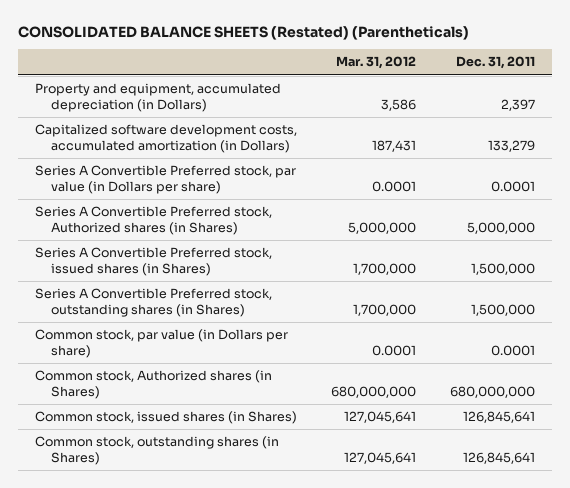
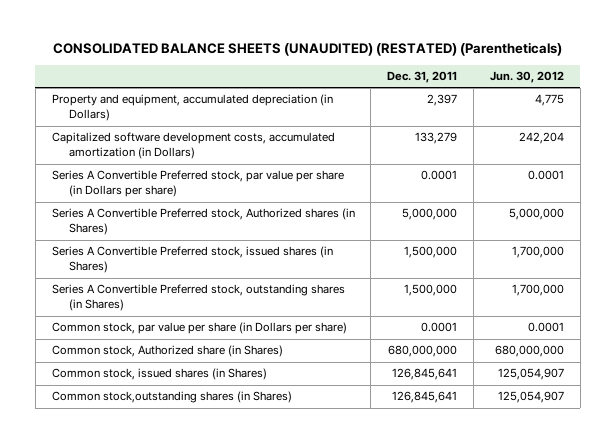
[18,26,470,41] CONSOLIDATED BALANCE SHEETS (Restated) (Parentheticals) -> [52,42,562,57] CONSOLIDATED BALANCE SHEETS (UNAUDITED) (RESTATED) (Parentheticals)
[335,56,416,70] Mar. 31, 2012 -> none
none -> [490,71,565,84] Jun. 30, 2012
[34,165,296,195] Series A Convertible Preferred stock, par value (in Dollars per share) -> [51,170,344,198] Series A Convertible Preferred stock, par value per share (in Dollars per share)
[34,329,288,359] Common stock, par value (in Dollars per share) -> [51,322,347,335] Common stock, par value per share (in Dollars per share)
[34,370,272,400] Common stock, Authorized shares (in Shares) -> [51,345,283,358] Common stock, Authorized share (in Shares)
[34,436,279,466] Common stock, outstanding shares (in Shares) -> [51,391,292,404] Common stock,outstanding shares (in Shares)

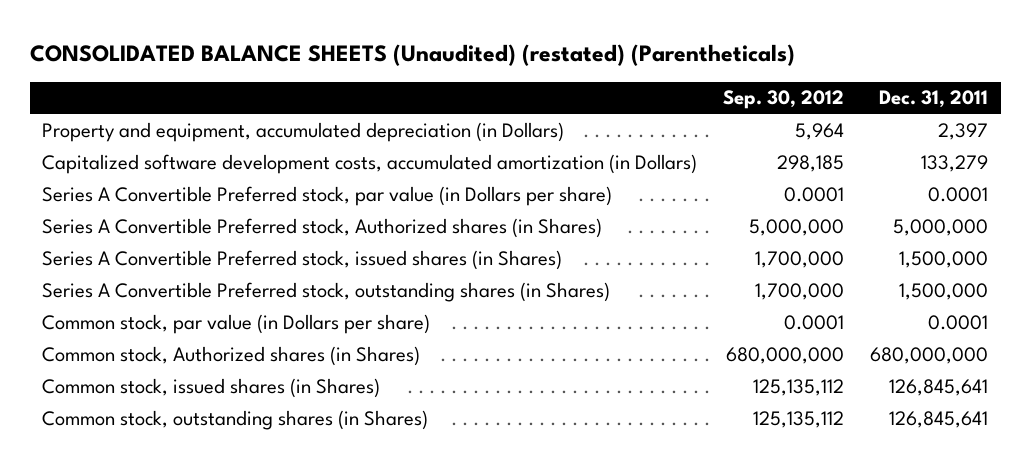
[52,42,562,57] CONSOLIDATED BALANCE SHEETS (UNAUDITED) (RESTATED) (Parentheticals) -> [29,44,795,67] CONSOLIDATED BALANCE SHEETS (Unaudited) (restated) (Parentheticals)
[490,71,565,84] Jun. 30, 2012 -> none
none -> [723,90,845,110] Sep. 30, 2012
[51,170,344,198] Series A Convertible Preferred stock, par value per share (in Dollars per share) -> [42,185,613,206] Series A Convertible Preferred stock, par value (in Dollars per share)
[51,322,347,335] Common stock, par value per share (in Dollars per share) -> [42,313,431,334] Common stock, par value (in Dollars per share)
[51,345,283,358] Common stock, Authorized share (in Shares) -> [42,345,421,366] Common stock, Authorized shares (in Shares)
[51,391,292,404] Common stock,outstanding shares (in Shares) -> [42,409,429,430] Common stock, outstanding shares (in Shares)

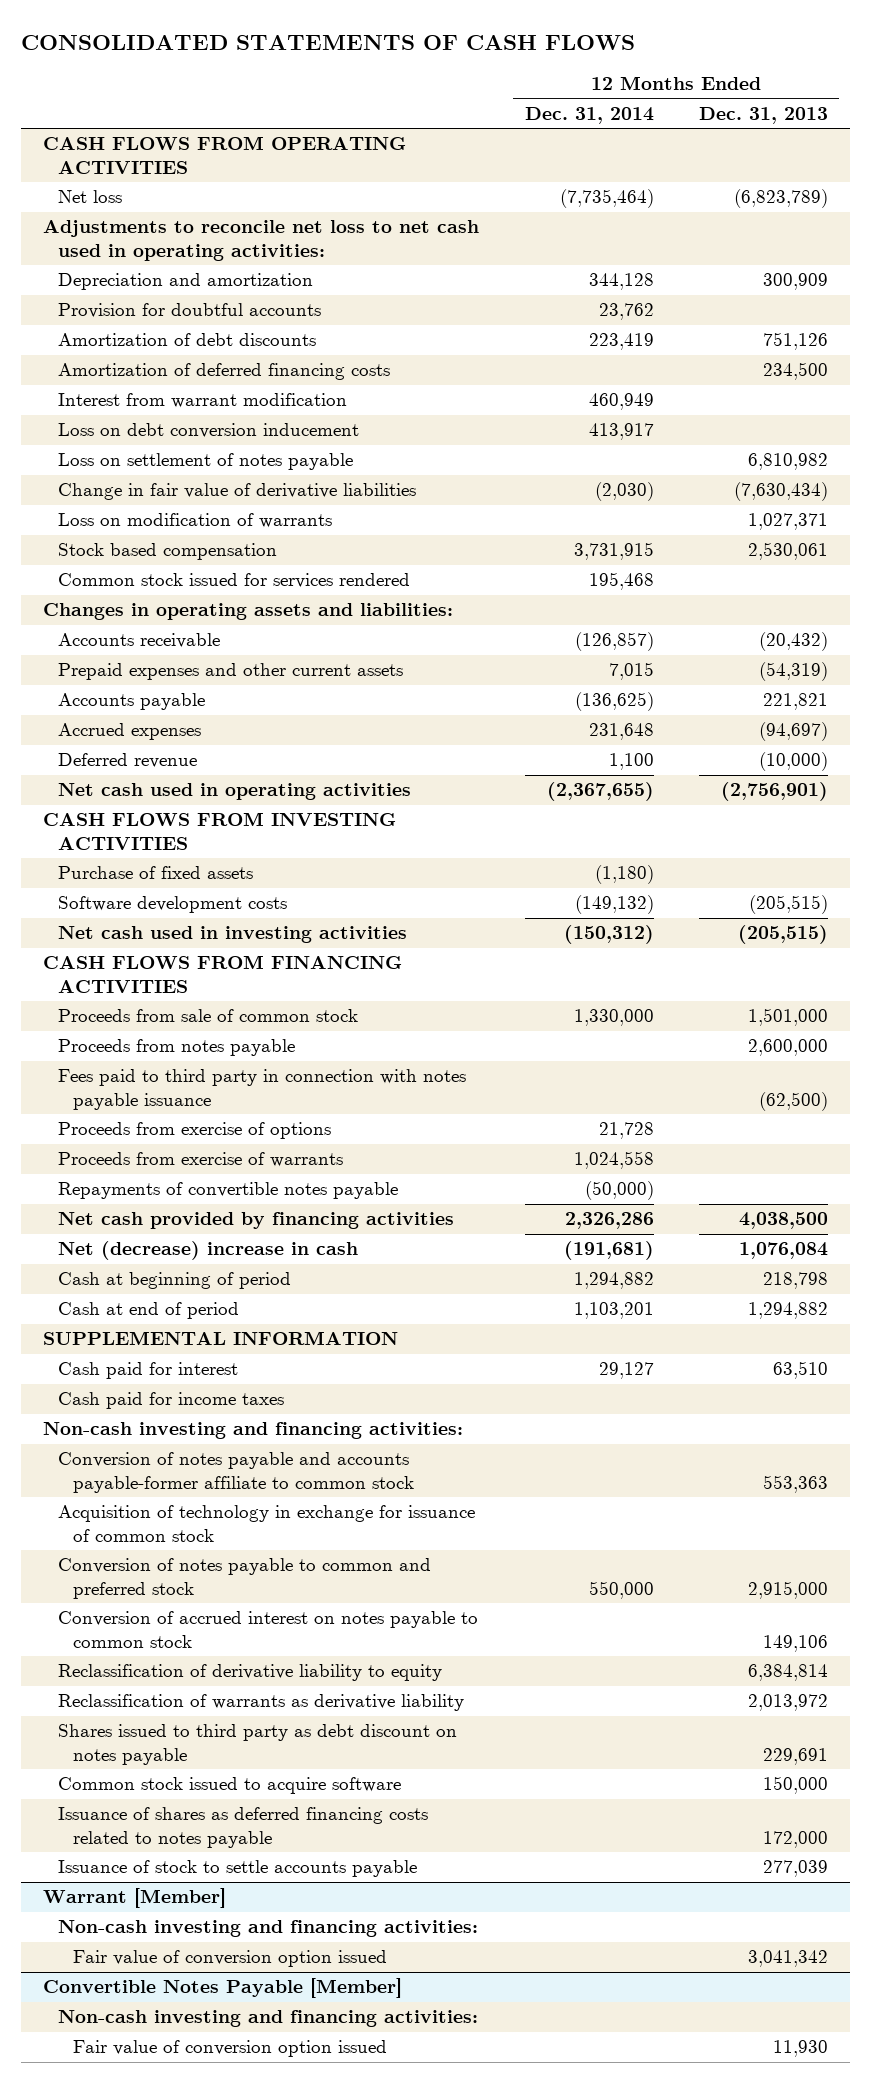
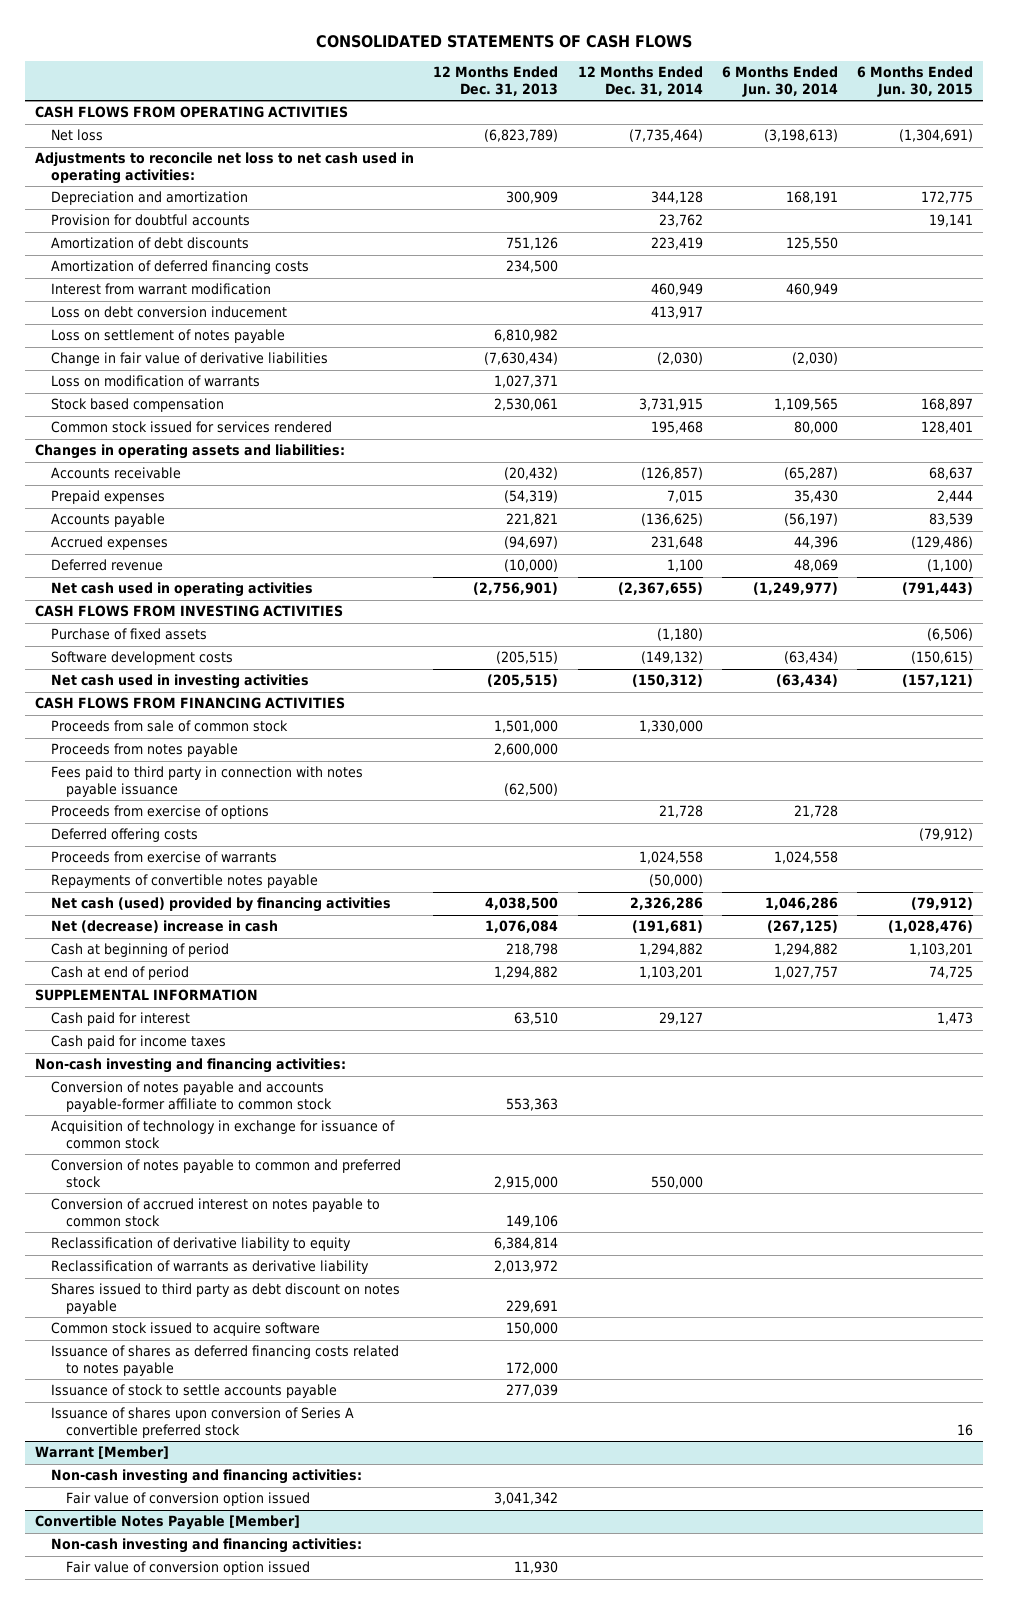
none -> [722,65,839,97] 6 Months Ended Jun. 30, 2014
none -> [857,65,974,97] 6 Months Ended Jun. 30, 2015
[58,663,404,681] Prepaid expenses and other current assets -> [50,490,165,505] Prepaid expenses
none -> [50,828,198,843] Deferred offering costs
[58,1212,455,1230] Net cash provided by financing activities -> [50,897,391,913] Net cash (used) provided by financing activities
none -> [50,1407,354,1439] Issuance of shares upon conversion of Series A convertible preferred stock

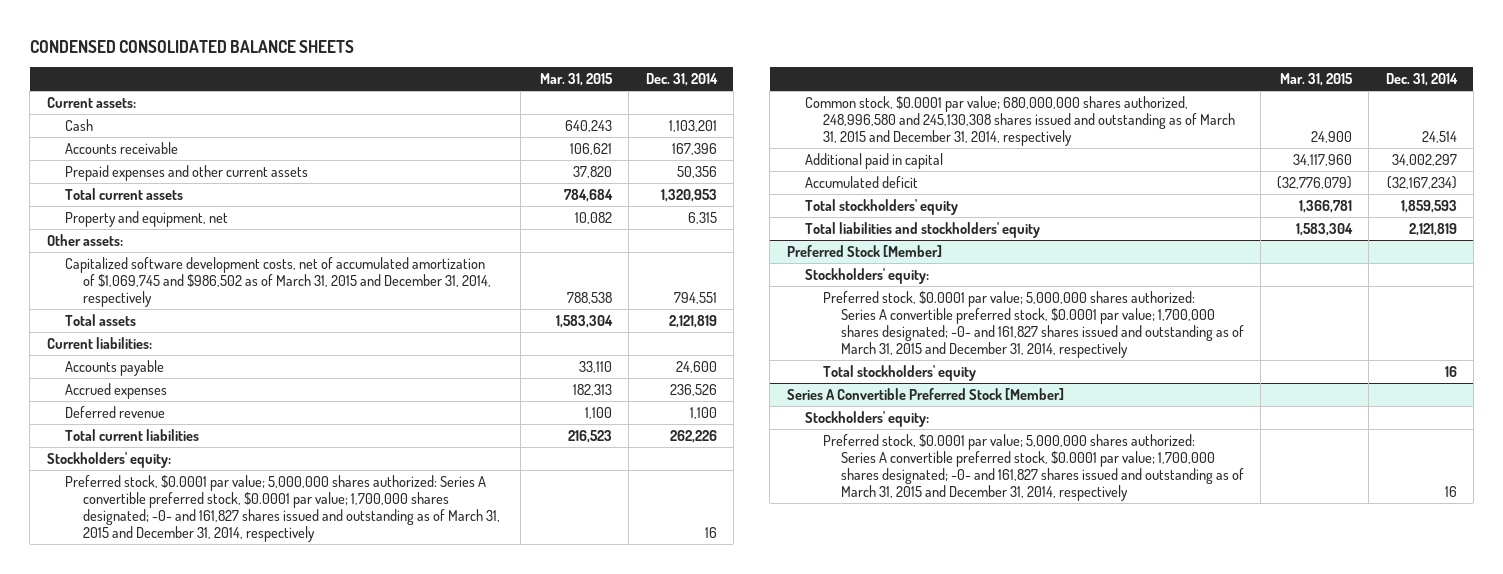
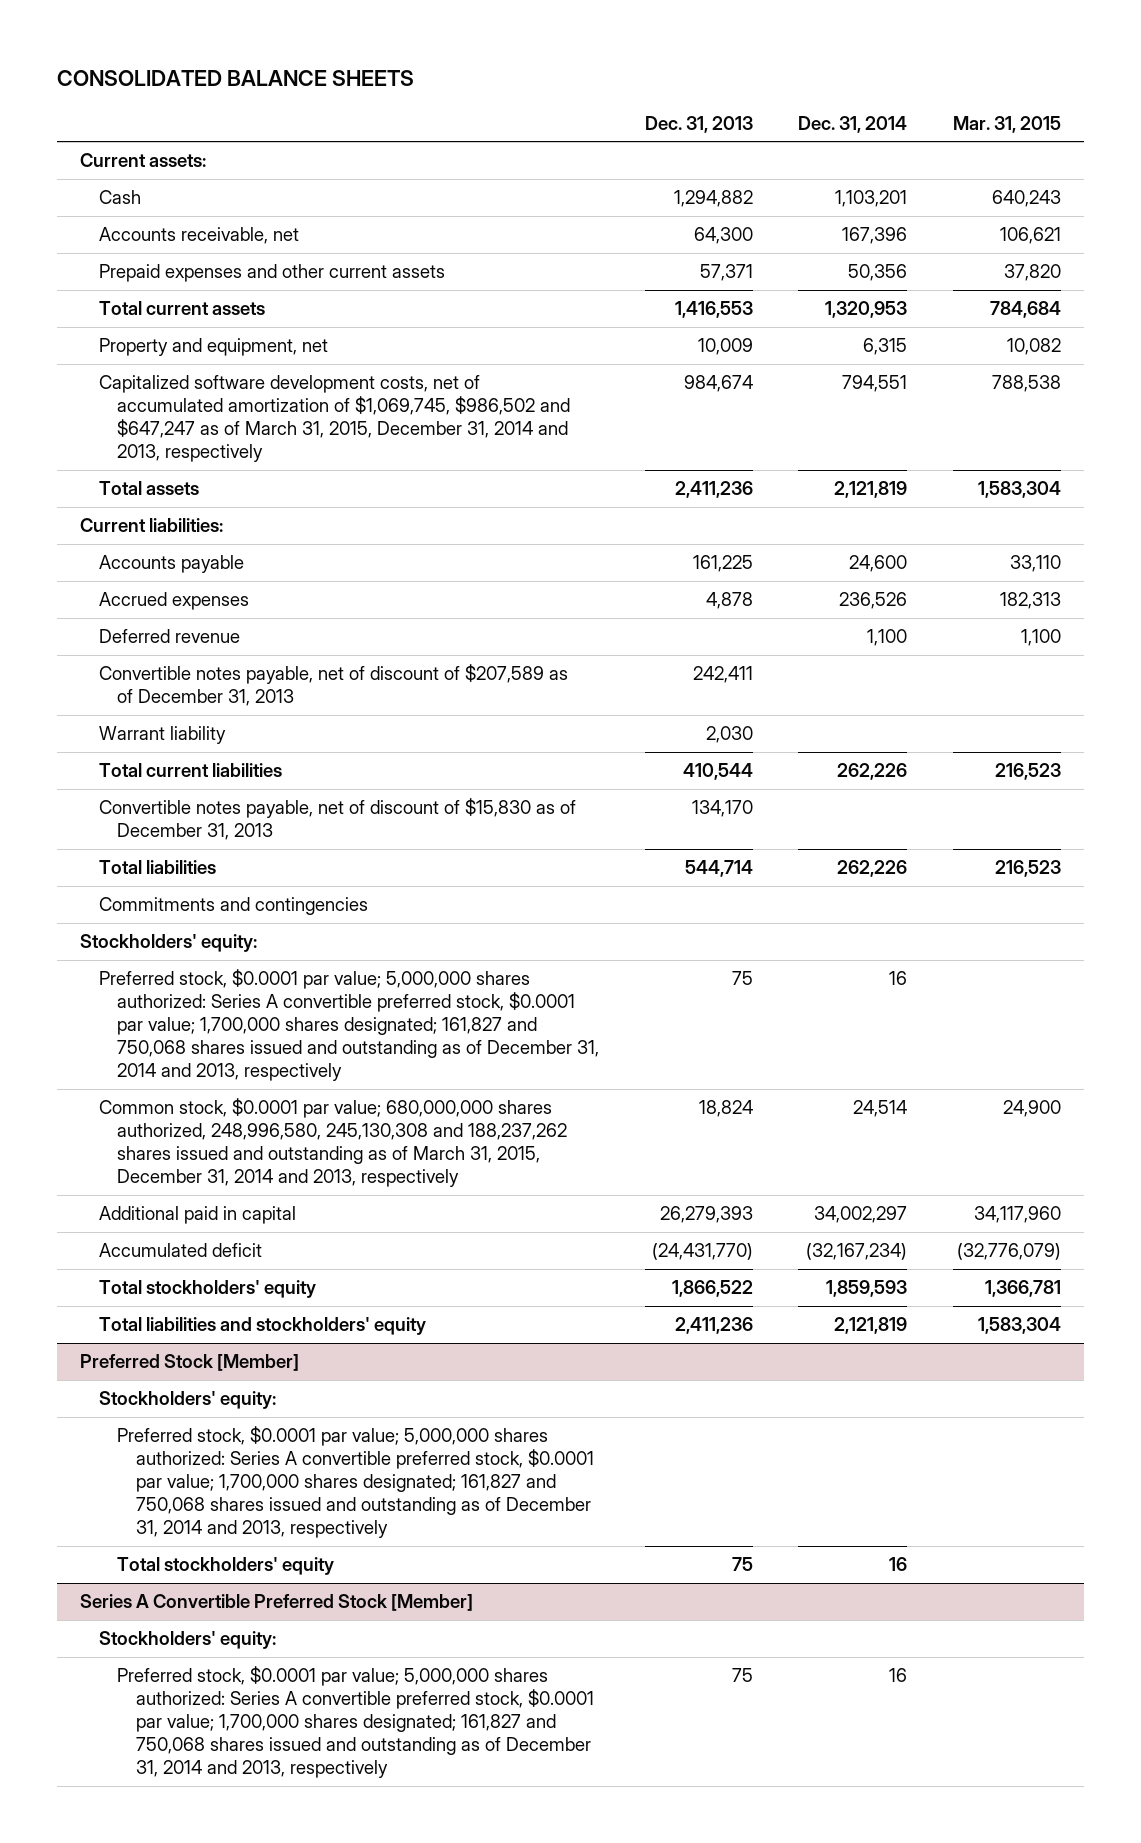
[29,39,354,53] CONDENSED CONSOLIDATED BALANCE SHEETS -> [57,70,415,87] CONSOLIDATED BALANCE SHEETS
none -> [644,115,753,133] Dec. 31, 2013
[64,141,178,154] Accounts receivable -> [98,227,299,245] Accounts receivable, net
[46,233,123,246] Other assets: -> none
[64,256,491,307] Capitalized software development costs, net of accumulated amortization of $1,069,745 and $986,502 as of March 31, 2015 and December 31, 2014, respectively -> [98,375,571,463] Capitalized software development costs, net of accumulated amortization of $1,069,745, $986,502 and $647,247 as of March 31, 2015, December 31, 2014 and 2013, respectively
none -> [98,664,568,707] Convertible notes payable, net of discount of $207,589 as of December 31, 2013
none -> [98,726,226,745] Warrant liability
none -> [98,798,576,841] Convertible notes payable, net of discount of $15,830 as of December 31, 2013
none -> [98,860,216,875] Total liabilities
none -> [98,897,368,916] Commitments and contingencies
[64,474,500,542] Preferred stock, $0.0001 par value; 5,000,000 shares authorized: Series A convertible preferred stock, $0.0001 par value; 1,700,000 shares designated; -0- and 161,827 shares issued and outstanding as of March 31, 2015 and December 31, 2014, respectively -> [98,969,600,1082] Preferred stock, $0.0001 par value; 5,000,000 shares authorized: Series A convertible preferred stock, $0.0001 par value; 1,700,000 shares designated; 161,827 and 750,068 shares issued and outstanding as of December 31, 2014 and 2013, respectively
[804,95,1235,146] Common stock, $0.0001 par value; 680,000,000 shares authorized, 248,996,580 and 245,130,308 shares issued and outstanding as of March 31, 2015 and December 31, 2014, respectively -> [98,1098,568,1188] Common stock, $0.0001 par value; 680,000,000 shares authorized, 248,996,580, 245,130,308 and 188,237,262 shares issued and outstanding as of March 31, 2015, December 31, 2014 and 2013, respectively
[822,290,1244,358] Preferred stock, $0.0001 par value; 5,000,000 shares authorized: Series A convertible preferred stock, $0.0001 par value; 1,700,000 shares designated; -0- and 161,827 shares issued and outstanding as of March 31, 2015 and December 31, 2014, respectively -> [117,1426,594,1539] Preferred stock, $0.0001 par value; 5,000,000 shares authorized: Series A convertible preferred stock, $0.0001 par value; 1,700,000 shares designated; 161,827 and 750,068 shares issued and outstanding as of December 31, 2014 and 2013, respectively
[822,433,1244,501] Preferred stock, $0.0001 par value; 5,000,000 shares authorized: Series A convertible preferred stock, $0.0001 par value; 1,700,000 shares designated; -0- and 161,827 shares issued and outstanding as of March 31, 2015 and December 31, 2014, respectively -> [117,1666,594,1779] Preferred stock, $0.0001 par value; 5,000,000 shares authorized: Series A convertible preferred stock, $0.0001 par value; 1,700,000 shares designated; 161,827 and 750,068 shares issued and outstanding as of December 31, 2014 and 2013, respectively

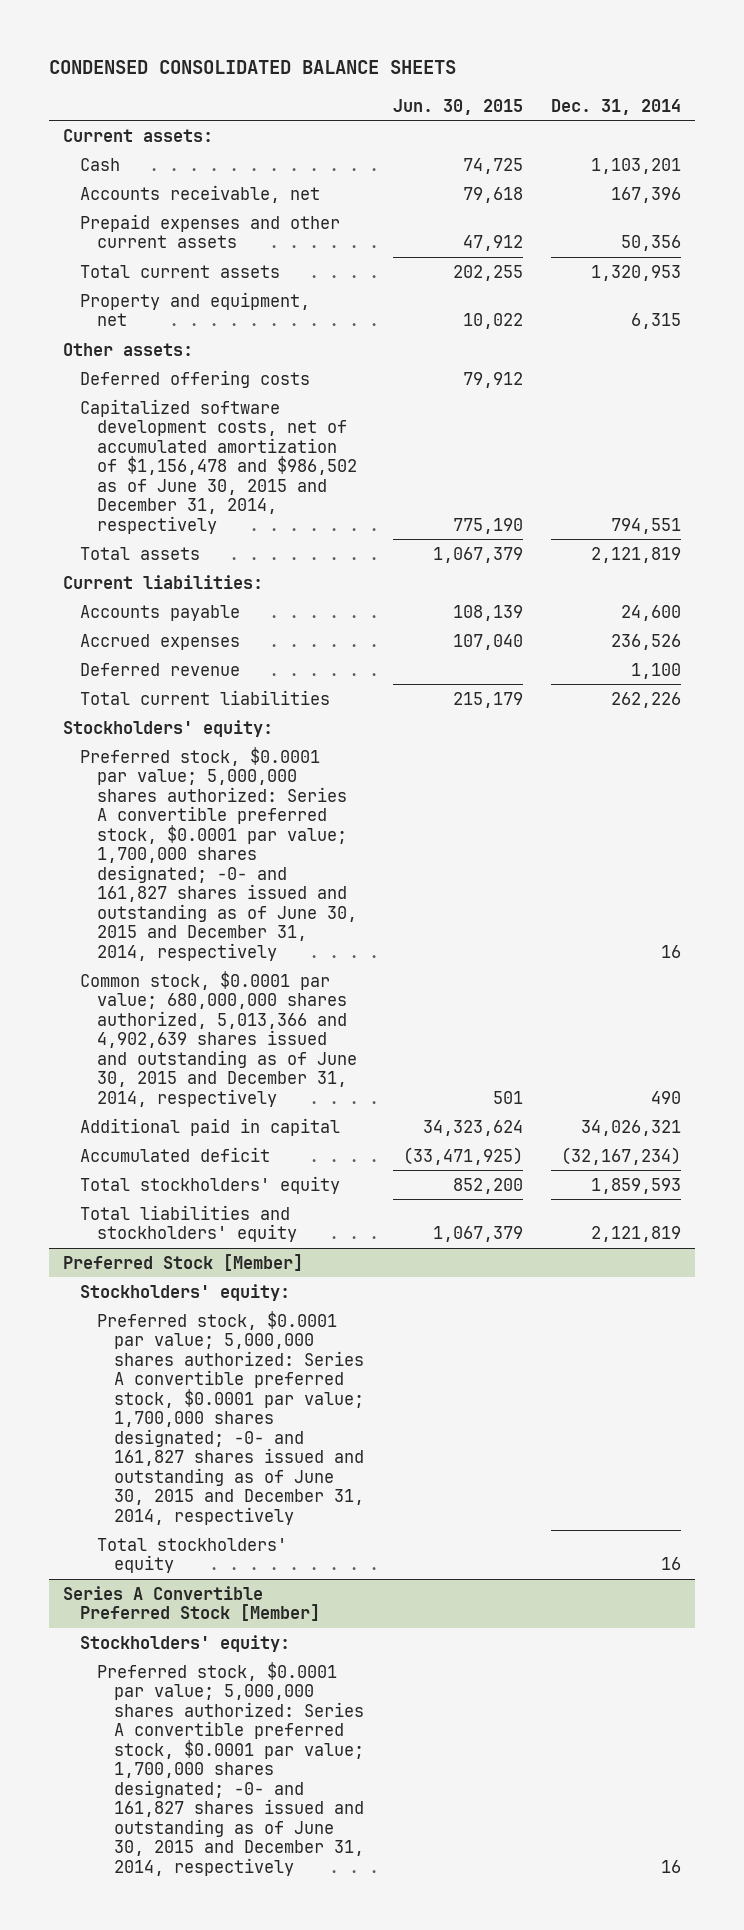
[57,70,415,87] CONSOLIDATED BALANCE SHEETS -> [48,60,456,75] CONDENSED CONSOLIDATED BALANCE SHEETS
[644,115,753,133] Dec. 31, 2013 -> none
[953,115,1062,133] Mar. 31, 2015 -> none
none -> [392,98,523,115] Jun. 30, 2015
none -> [62,342,193,356] Other assets:
none -> [80,369,311,388] Deferred offering costs
[98,375,571,463] Capitalized software development costs, net of accumulated amortization of $1,069,745, $986,502 and $647,247 as of March 31, 2015, December 31, 2014 and 2013, respectively -> [80,398,358,534] Capitalized software development costs, net of accumulated amortization of $1,156,478 and $986,502 as of June 30, 2015 and December 31, 2014, respectively
[98,664,568,707] Convertible notes payable, net of discount of $207,589 as of December 31, 2013 -> none
[98,726,226,745] Warrant liability -> none
[98,798,576,841] Convertible notes payable, net of discount of $15,830 as of December 31, 2013 -> none
[98,860,216,875] Total liabilities -> none
[98,897,368,916] Commitments and contingencies -> none
[98,969,600,1082] Preferred stock, $0.0001 par value; 5,000,000 shares authorized: Series A convertible preferred stock, $0.0001 par value; 1,700,000 shares designated; 161,827 and 750,068 shares issued and outstanding as of December 31, 2014 and 2013, respectively -> [80,746,358,961] Preferred stock, $0.0001 par value; 5,000,000 shares authorized: Series A convertible preferred stock, $0.0001 par value; 1,700,000 shares designated; -0- and 161,827 shares issued and outstanding as of June 30, 2015 and December 31, 2014, respectively
[98,1098,568,1188] Common stock, $0.0001 par value; 680,000,000 shares authorized, 248,996,580, 245,130,308 and 188,237,262 shares issued and outstanding as of March 31, 2015, December 31, 2014 and 2013, respectively -> [80,970,358,1107] Common stock, $0.0001 par value; 680,000,000 shares authorized, 5,013,366 and 4,902,639 shares issued and outstanding as of June 30, 2015 and December 31, 2014, respectively
[853,1100,908,1118] 24,514 -> [650,1090,681,1104] 490
[814,1206,908,1224] 34,002,297 -> [580,1119,681,1136] 34,026,321
[117,1426,594,1539] Preferred stock, $0.0001 par value; 5,000,000 shares authorized: Series A convertible preferred stock, $0.0001 par value; 1,700,000 shares designated; 161,827 and 750,068 shares issued and outstanding as of December 31, 2014 and 2013, respectively -> [97,1310,365,1525] Preferred stock, $0.0001 par value; 5,000,000 shares authorized: Series A convertible preferred stock, $0.0001 par value; 1,700,000 shares designated; -0- and 161,827 shares issued and outstanding as of June 30, 2015 and December 31, 2014, respectively
[117,1666,594,1779] Preferred stock, $0.0001 par value; 5,000,000 shares authorized: Series A convertible preferred stock, $0.0001 par value; 1,700,000 shares designated; 161,827 and 750,068 shares issued and outstanding as of December 31, 2014 and 2013, respectively -> [97,1661,365,1876] Preferred stock, $0.0001 par value; 5,000,000 shares authorized: Series A convertible preferred stock, $0.0001 par value; 1,700,000 shares designated; -0- and 161,827 shares issued and outstanding as of June 30, 2015 and December 31, 2014, respectively

